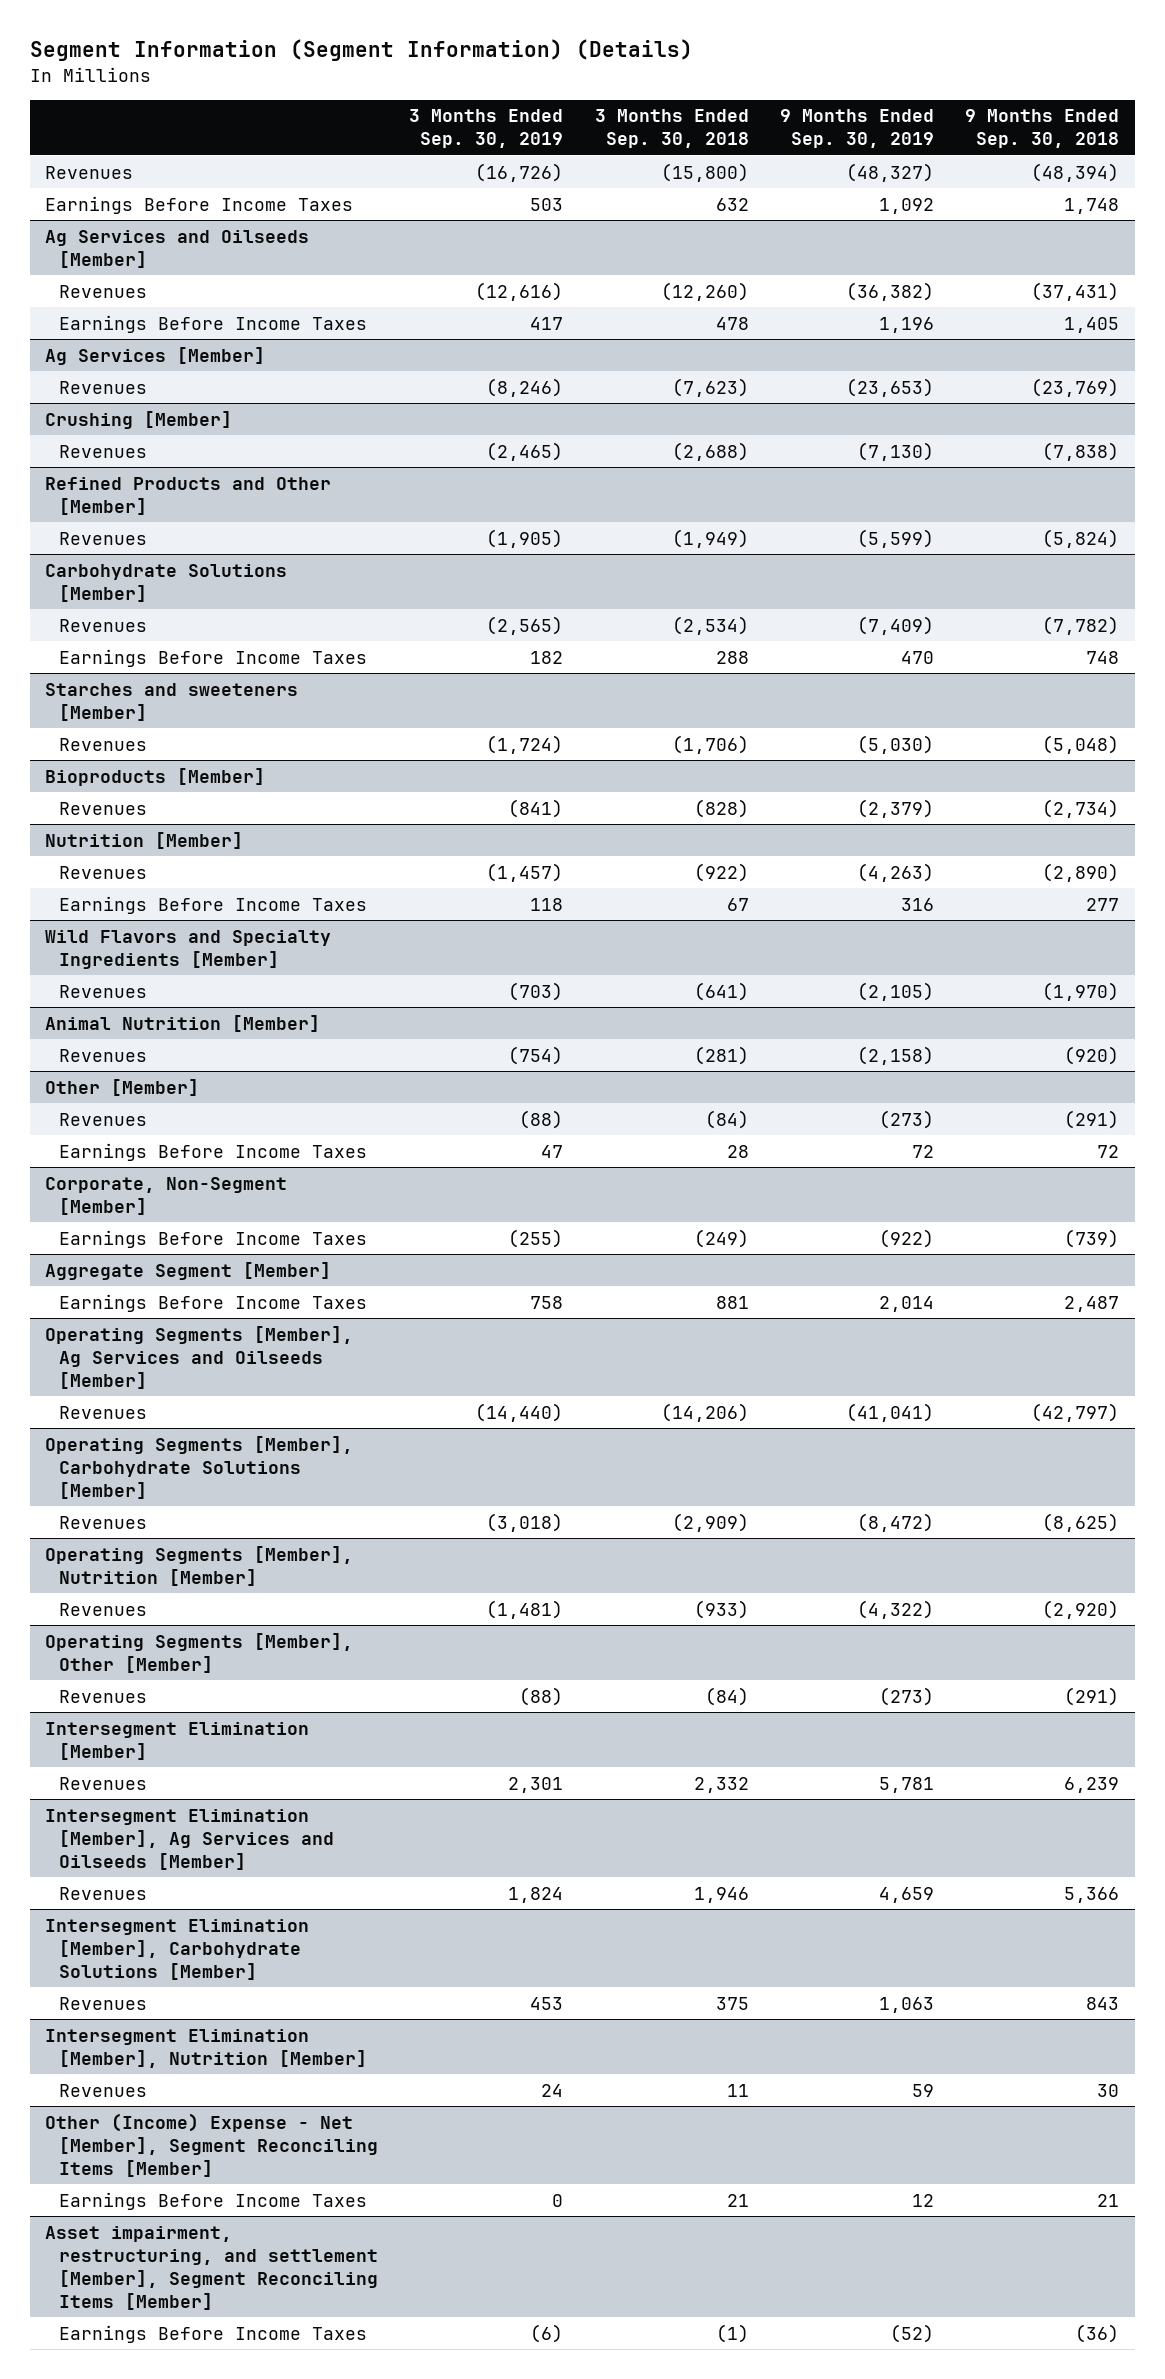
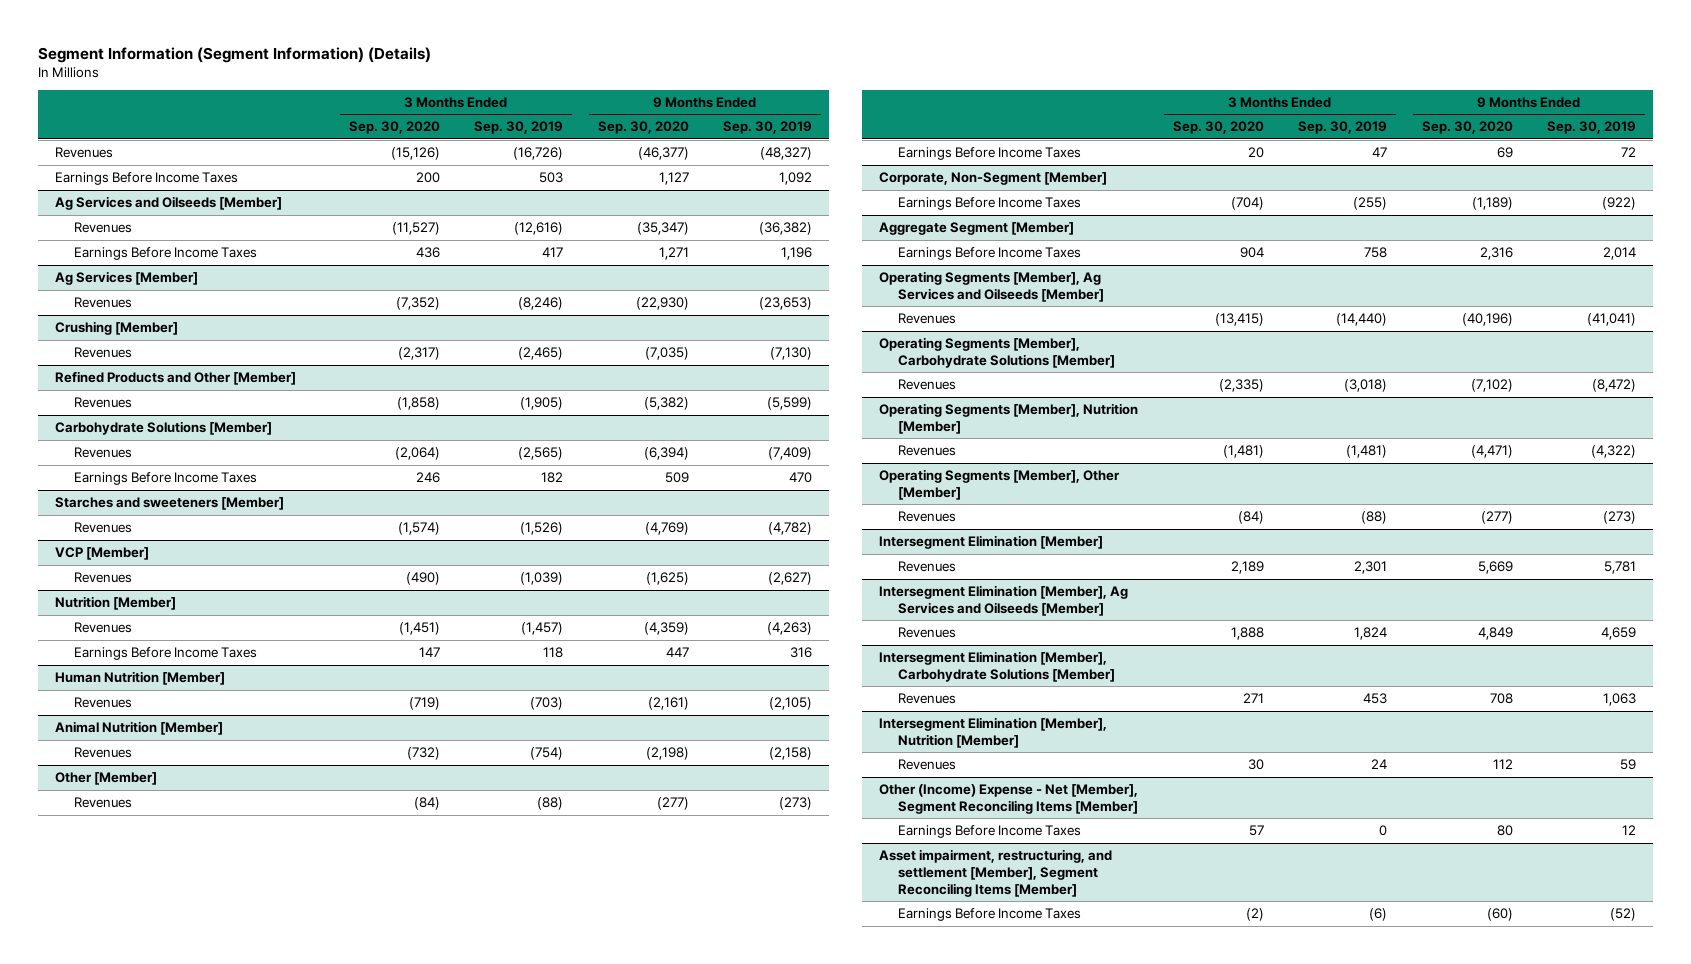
[594,109,749,149] 3 Months Ended Sep. 30, 2018 -> none
[965,109,1120,149] 9 Months Ended Sep. 30, 2018 -> none
none -> [348,121,440,135] Sep. 30, 2020
none -> [597,121,689,135] Sep. 30, 2020
[45,767,266,786] Bioproducts [Member] -> none
[486,734,564,754] (1,724) -> [520,521,564,535] (1,526)
[856,734,934,754] (5,030) -> [767,521,812,535] (4,782)
none -> [55,546,150,560] VCP [Member]
[508,798,564,818] (841) -> [520,571,564,585] (1,039)
[856,798,934,818] (2,379) -> [767,571,812,585] (2,627)
[45,929,332,969] Wild Flavors and Specialty Ingredients [Member] -> none
none -> [55,670,226,685] Human Nutrition [Member]

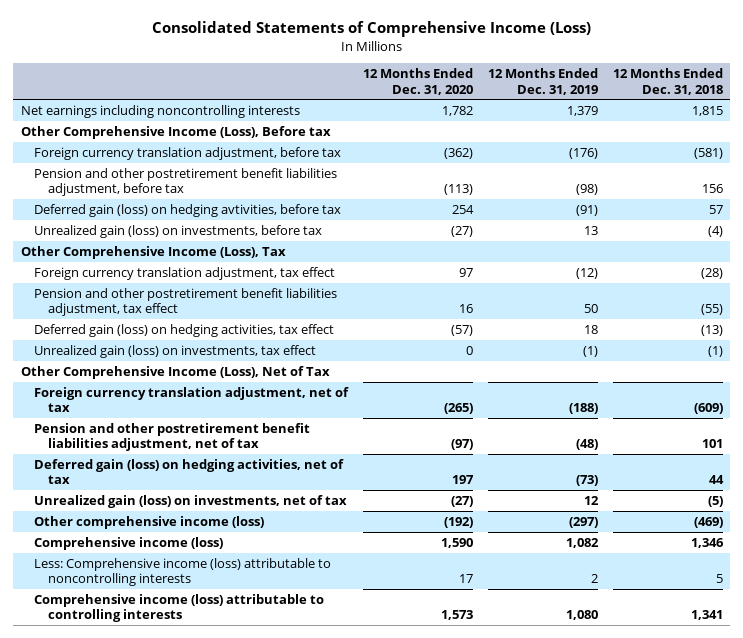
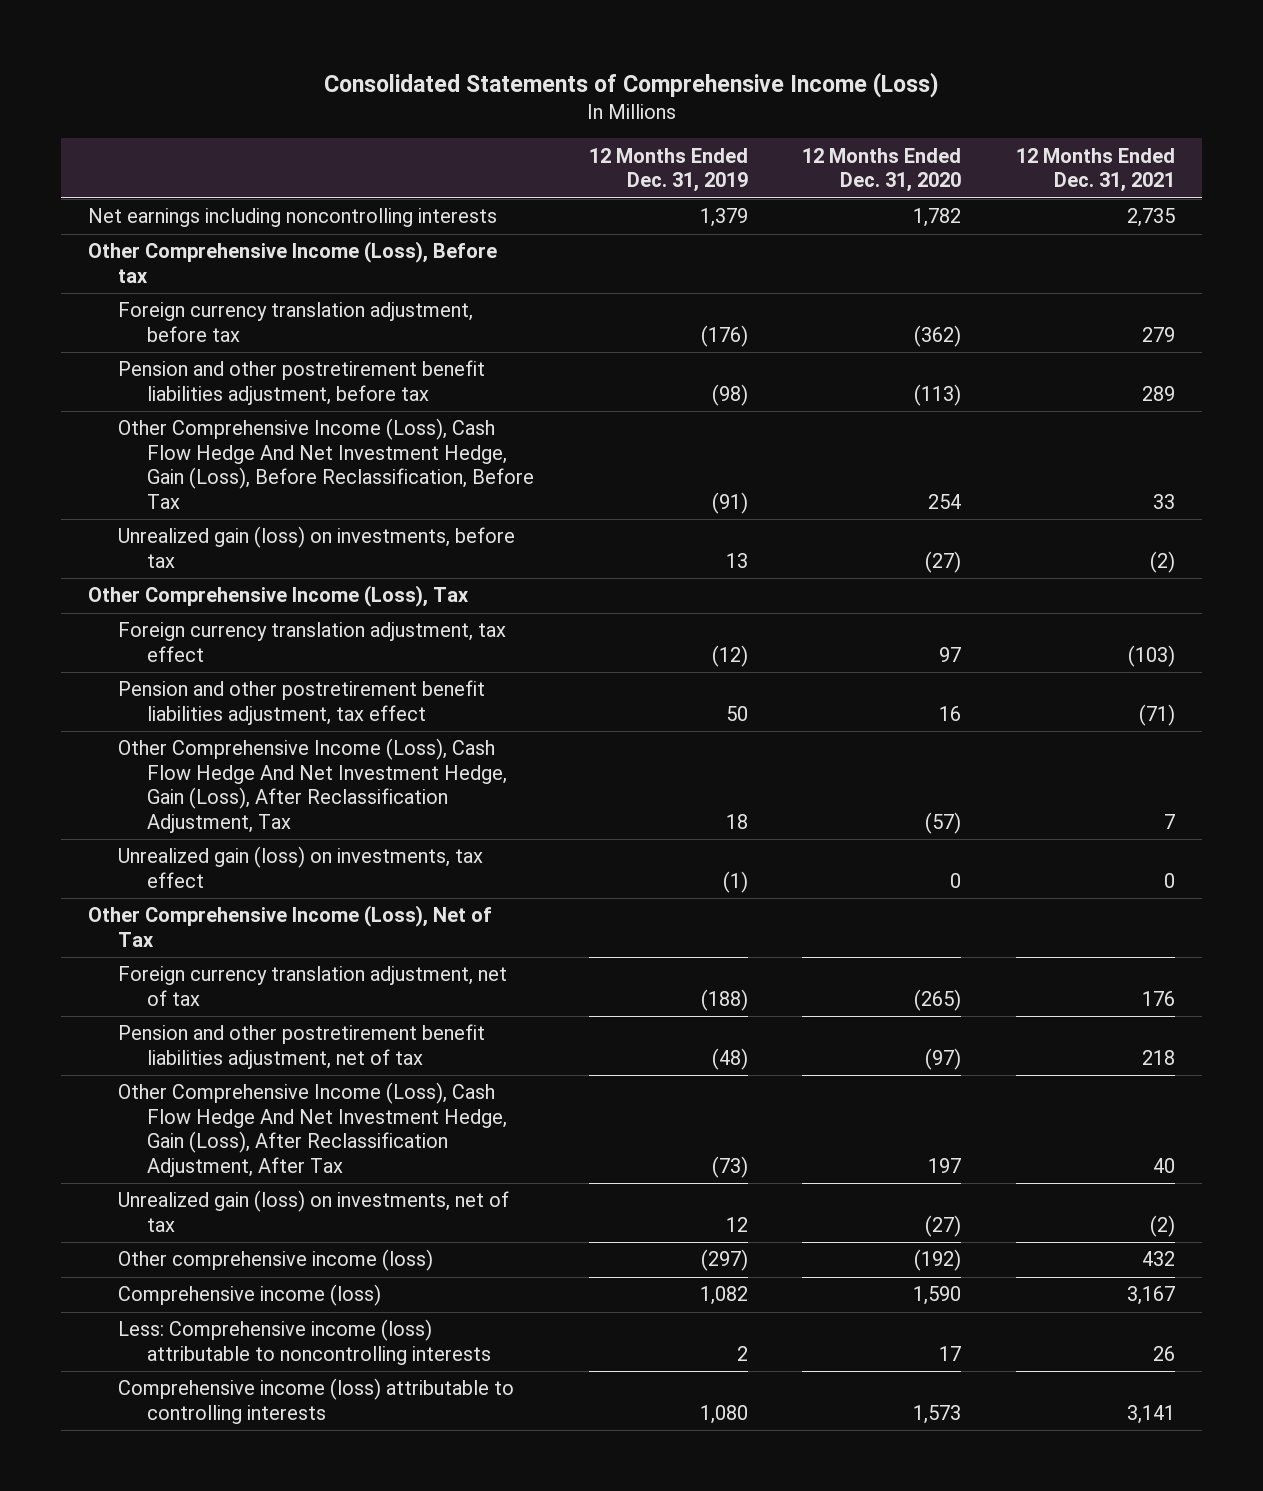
[612,68,723,95] 12 Months Ended Dec. 31, 2018 -> none
none -> [1015,147,1175,193] 12 Months Ended Dec. 31, 2021
[34,204,342,218] Deferred gain (loss) on hedging avtivities, before tax -> [117,418,535,509] Other Comprehensive Income (Loss), Cash Flow Hedge And Net Investment Hedge, Gain (Loss), Before Reclassification, Before Tax
[34,324,335,338] Deferred gain (loss) on hedging activities, tax effect -> [117,738,508,833] Other Comprehensive Income (Loss), Cash Flow Hedge And Net Investment Hedge, Gain (Loss), After Reclassification Adjustment, Tax
[34,459,345,485] Deferred gain (loss) on hedging activities, net of tax -> [117,1082,508,1177] Other Comprehensive Income (Loss), Cash Flow Hedge And Net Investment Hedge, Gain (Loss), After Reclassification Adjustment, After Tax

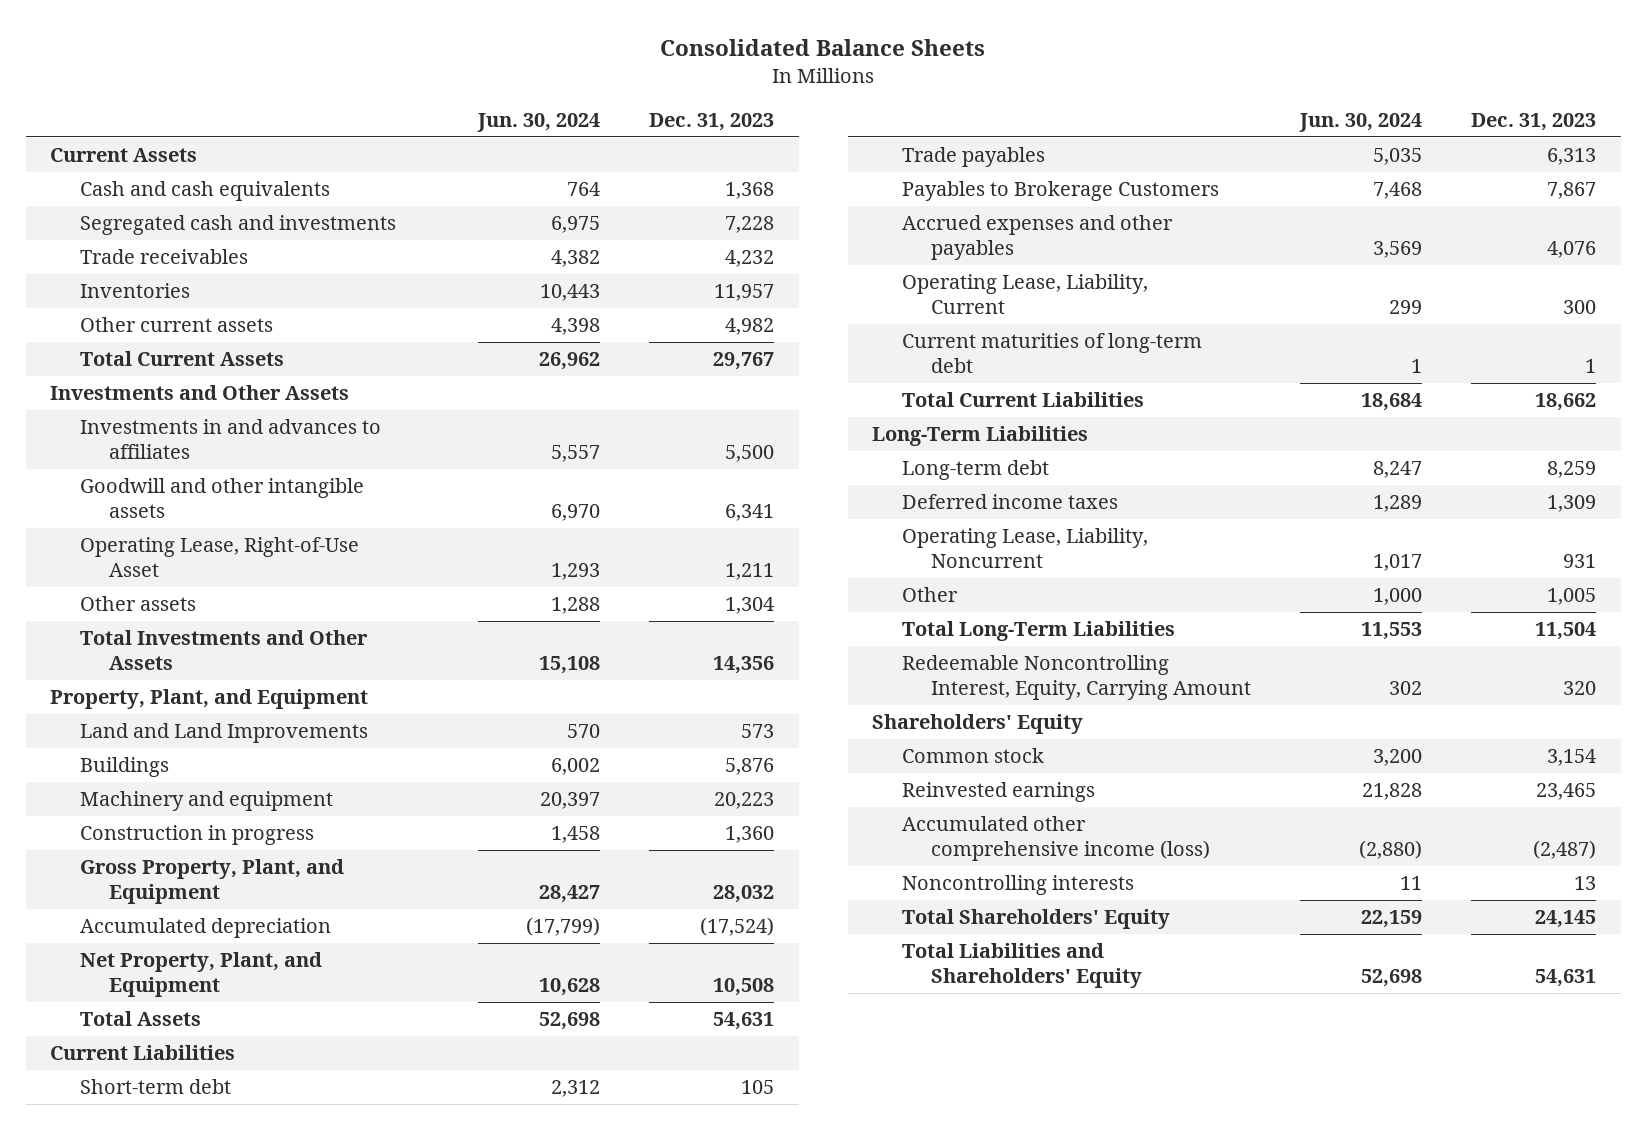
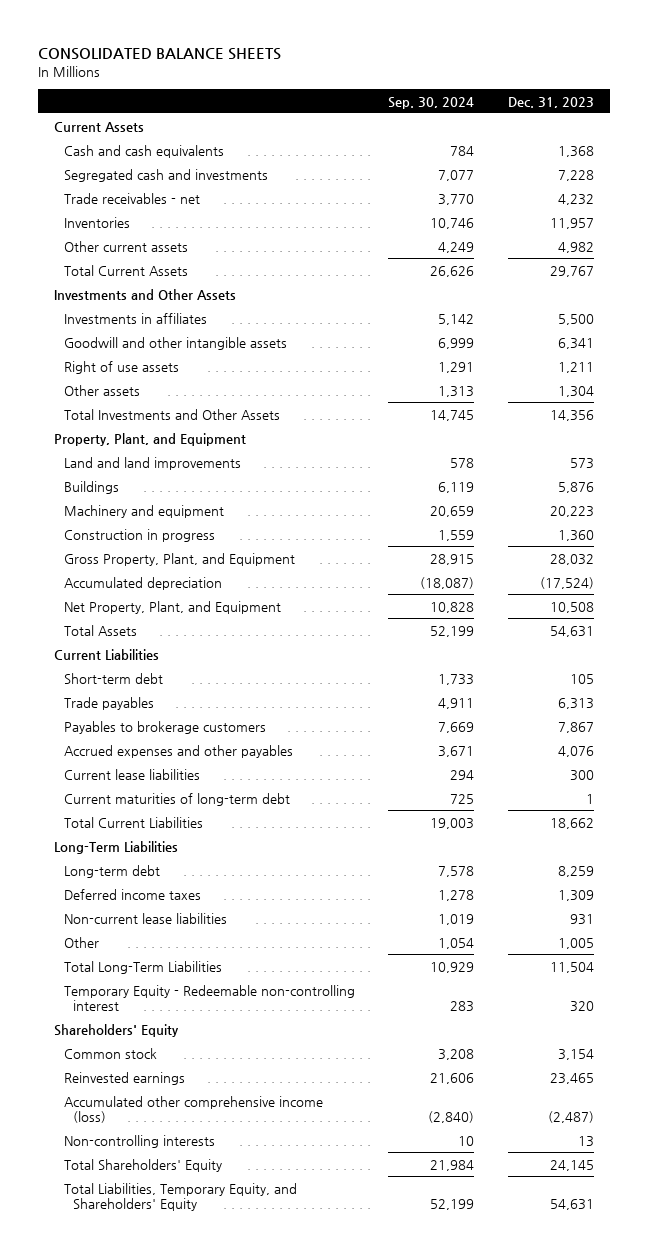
[660,39,986,57] Consolidated Balance Sheets -> [37,48,281,61] CONSOLIDATED BALANCE SHEETS
[477,113,601,133] Jun. 30, 2024 -> none
none -> [388,96,475,109] Sep. 30, 2024
[79,249,248,265] Trade receivables -> [63,192,200,204] Trade receivables - net
[79,419,381,459] Investments in and advances to affiliates -> [63,312,207,324] Investments in affiliates
[79,537,359,577] Operating Lease, Right-of-Use Asset -> [63,360,179,374] Right of use assets
[79,723,368,744] Land and Land Improvements -> [63,456,241,470] Land and land improvements
[901,181,1219,202] Payables to Brokerage Customers -> [63,720,266,734] Payables to brokerage customers
[901,274,1148,314] Operating Lease, Liability, Current -> [63,768,200,780] Current lease liabilities
[901,528,1148,568] Operating Lease, Liability, Noncurrent -> [63,912,227,924] Non-current lease liabilities
[901,655,1252,700] Redeemable Noncontrolling Interest, Equity, Carrying Amount -> [63,984,355,1011] Temporary Equity - Redeemable non-controlling interest
[901,875,1134,896] Noncontrolling interests -> [63,1134,215,1148] Non-controlling interests
[901,943,1143,988] Total Liabilities and Shareholders' Equity -> [63,1182,297,1211] Total Liabilities, Temporary Equity, and Shareholders' Equity

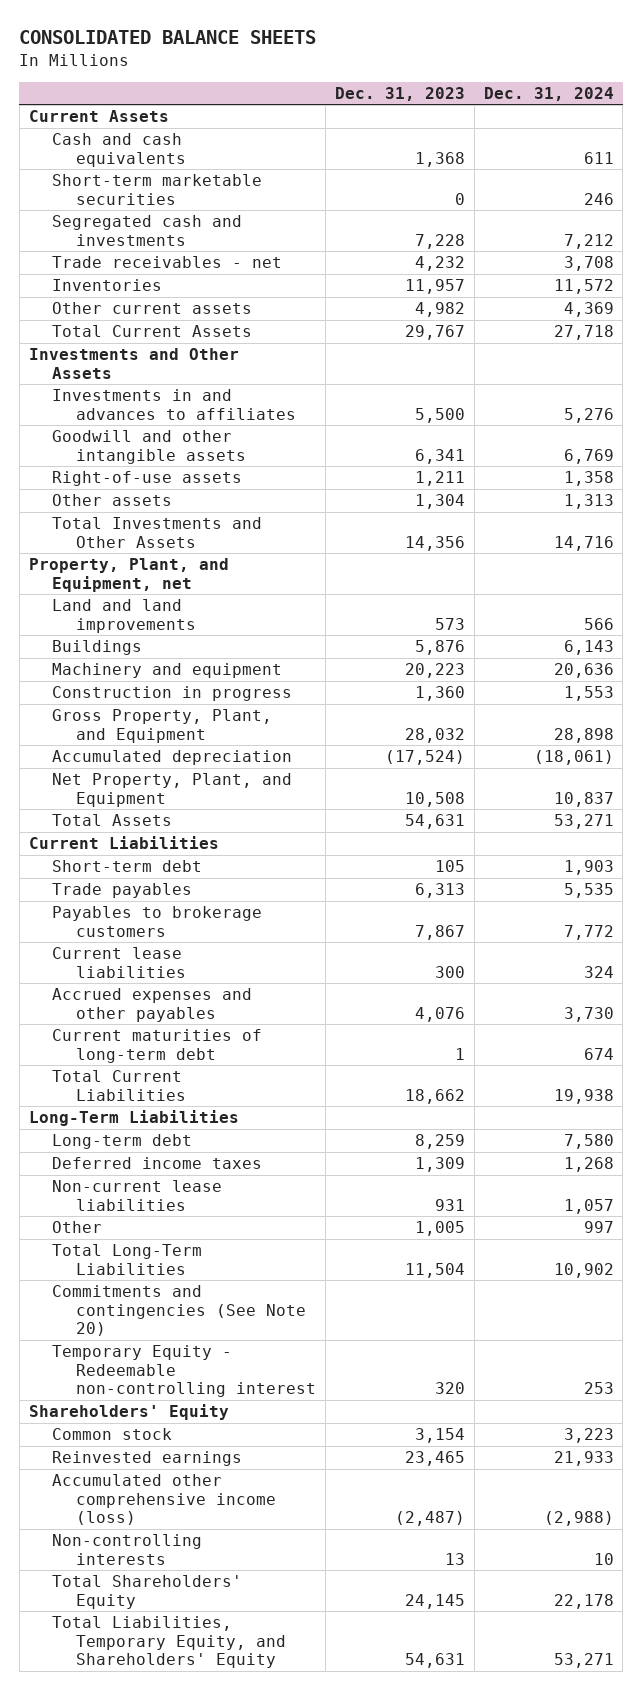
[388,96,475,109] Sep. 30, 2024 -> none
none -> [483,86,614,101] Dec. 31, 2024
none -> [52,174,263,205] Short-term marketable securities
[63,312,207,324] Investments in affiliates -> [52,389,296,420] Investments in and advances to affiliates
[63,360,179,374] Right of use assets -> [52,471,243,487] Right-of-use assets
[54,432,247,446] Property, Plant, and Equipment -> [28,558,229,592] Property, Plant, and Equipment, net
[63,744,293,758] Accrued expenses and other payables -> [52,988,253,1022] Accrued expenses and other payables
none -> [52,1285,306,1337] Commitments and contingencies (See Note 20)

